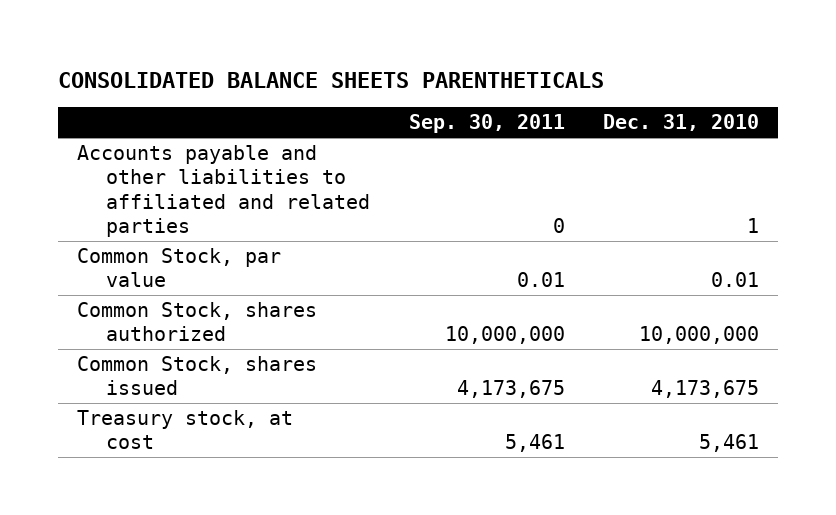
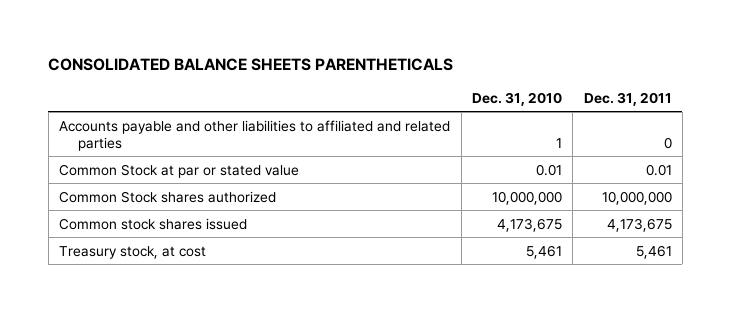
[408,113,565,133] Sep. 30, 2011 -> none
none -> [583,91,672,106] Dec. 31, 2011
[76,248,281,288] Common Stock, par value -> [59,163,300,178] Common Stock at par or stated value
[76,302,317,342] Common Stock, shares authorized -> [59,190,277,203] Common Stock shares authorized
[76,356,317,396] Common Stock, shares issued -> [59,217,248,230] Common stock shares issued

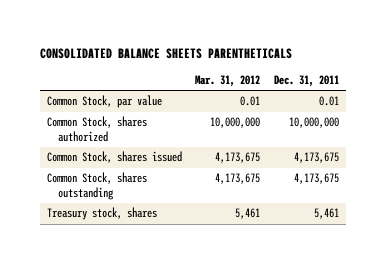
[471,91,562,106] Dec. 31, 2010 -> none
none -> [195,75,261,88] Mar. 31, 2012
[59,119,451,151] Accounts payable and other liabilities to affiliated and related parties -> none
[59,163,300,178] Common Stock at par or stated value -> [46,95,162,109] Common Stock, par value
[59,190,277,203] Common Stock shares authorized -> [46,116,147,142] Common Stock, shares authorized
[59,217,248,230] Common stock shares issued -> [46,151,182,164] Common Stock, shares issued
none -> [46,172,147,200] Common Stock, shares outstanding
[59,245,207,259] Treasury stock, at cost -> [46,207,157,221] Treasury stock, shares

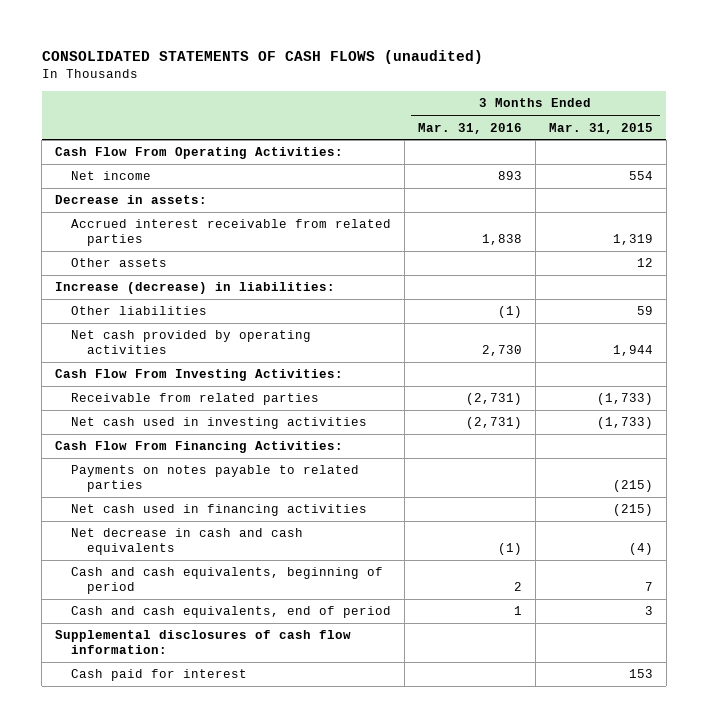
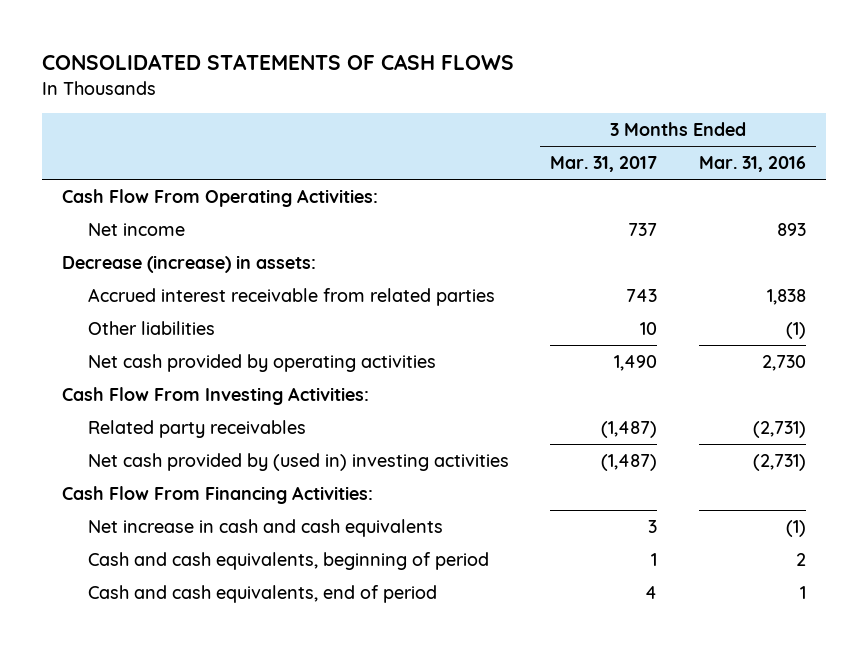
[41,50,483,65] CONSOLIDATED STATEMENTS OF CASH FLOWS (unaudited) -> [41,54,514,71] CONSOLIDATED STATEMENTS OF CASH FLOWS
[548,122,653,134] Mar. 31, 2015 -> none
none -> [550,156,658,173] Mar. 31, 2017
[55,195,208,205] Decrease in assets: -> [62,255,317,274] Decrease (increase) in assets:
[70,258,167,268] Other assets -> none
[55,282,336,295] Increase (decrease) in liabilities: -> none
[70,393,319,406] Receivable from related parties -> [88,420,307,439] Related party receivables
[70,417,367,430] Net cash used in investing activities -> [88,453,510,472] Net cash provided by (used in) investing activities
[70,465,359,493] Payments on notes payable to related parties -> none
[70,504,367,517] Net cash used in financing activities -> none
[70,528,303,556] Net decrease in cash and cash equivalents -> [88,519,444,538] Net increase in cash and cash equivalents
[55,630,352,655] Supplemental disclosures of cash flow information: -> none
[70,669,247,682] Cash paid for interest -> none

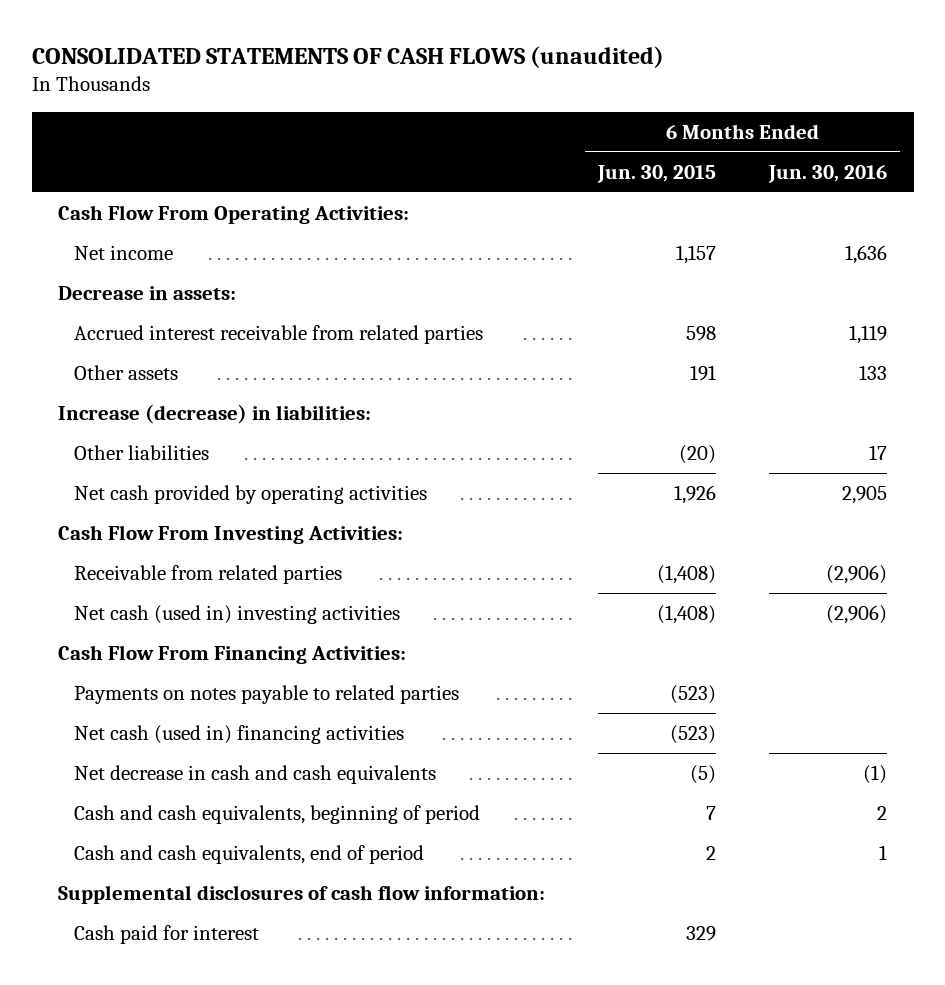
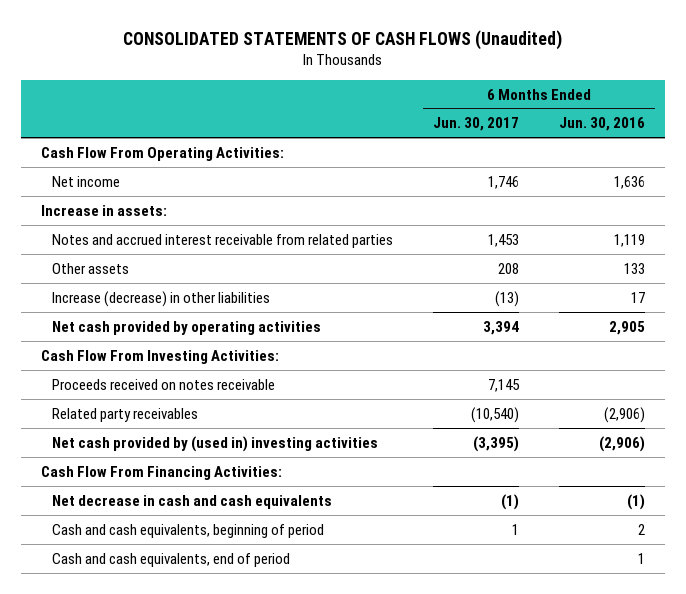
[31,45,664,68] CONSOLIDATED STATEMENTS OF CASH FLOWS (unaudited) -> [123,29,563,50] CONSOLIDATED STATEMENTS OF CASH FLOWS (Unaudited)
[597,164,717,183] Jun. 30, 2015 -> none
none -> [433,117,520,132] Jun. 30, 2017
[58,285,237,300] Decrease in assets: -> [41,204,168,216] Increase in assets:
[74,324,484,344] Accrued interest receivable from related parties -> [52,233,394,248] Notes and accrued interest receivable from related parties
[58,403,372,424] Increase (decrease) in liabilities: -> none
[74,444,210,460] Other liabilities -> [52,290,271,307] Increase (decrease) in other liabilities
none -> [52,378,276,390] Proceeds received on notes receivable
[74,564,343,584] Receivable from related parties -> [52,407,199,422] Related party receivables
[74,604,401,624] Net cash (used in) investing activities -> [52,435,379,452] Net cash provided by (used in) investing activities
[74,684,460,704] Payments on notes payable to related parties -> none
[74,724,405,744] Net cash (used in) financing activities -> none
[58,884,546,904] Supplemental disclosures of cash flow information: -> none
[74,924,260,944] Cash paid for interest -> none

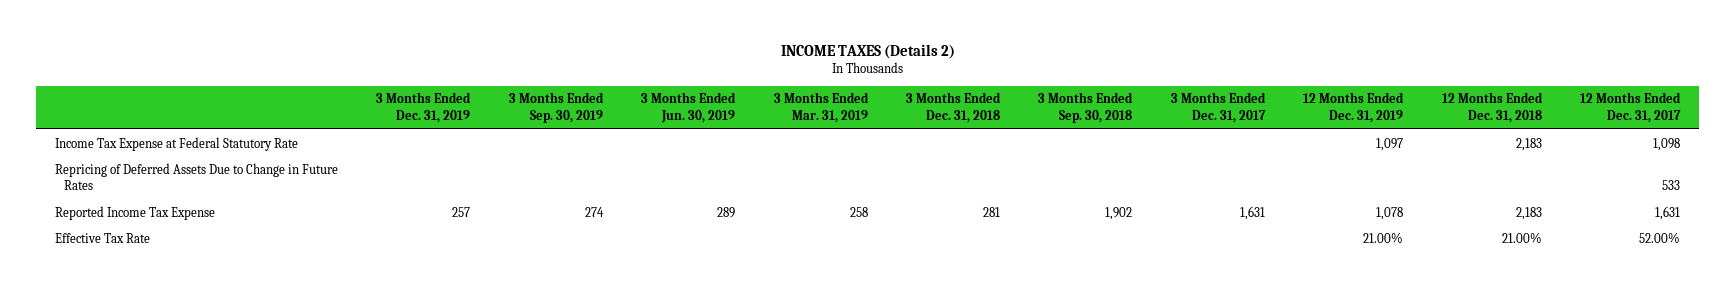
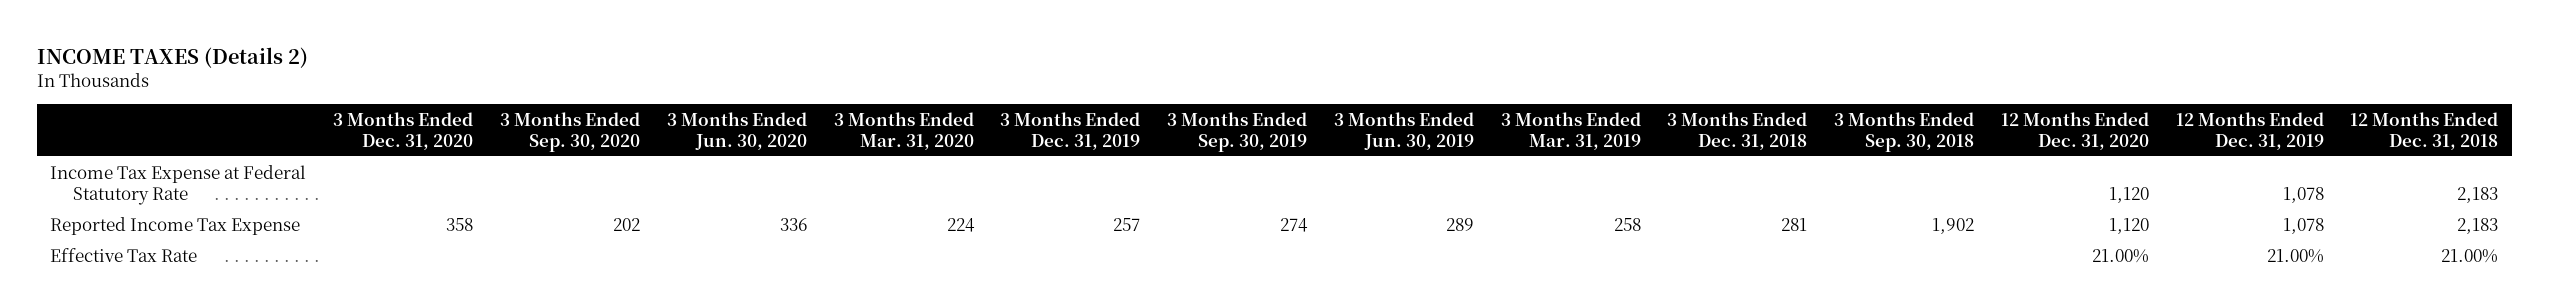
[1170,92,1266,123] 3 Months Ended Dec. 31, 2017 -> none
[1580,92,1682,123] 12 Months Ended Dec. 31, 2017 -> none
none -> [333,111,474,150] 3 Months Ended Dec. 31, 2020
none -> [499,111,640,152] 3 Months Ended Sep. 30, 2020
none -> [666,111,807,150] 3 Months Ended Jun. 30, 2020
none -> [833,111,974,150] 3 Months Ended Mar. 31, 2020
none -> [2000,111,2149,150] 12 Months Ended Dec. 31, 2020
[54,162,338,190] Repricing of Deferred Assets Due to Change in Future Rates -> none
[1376,137,1404,151] 1,097 -> [2282,186,2324,203] 1,078

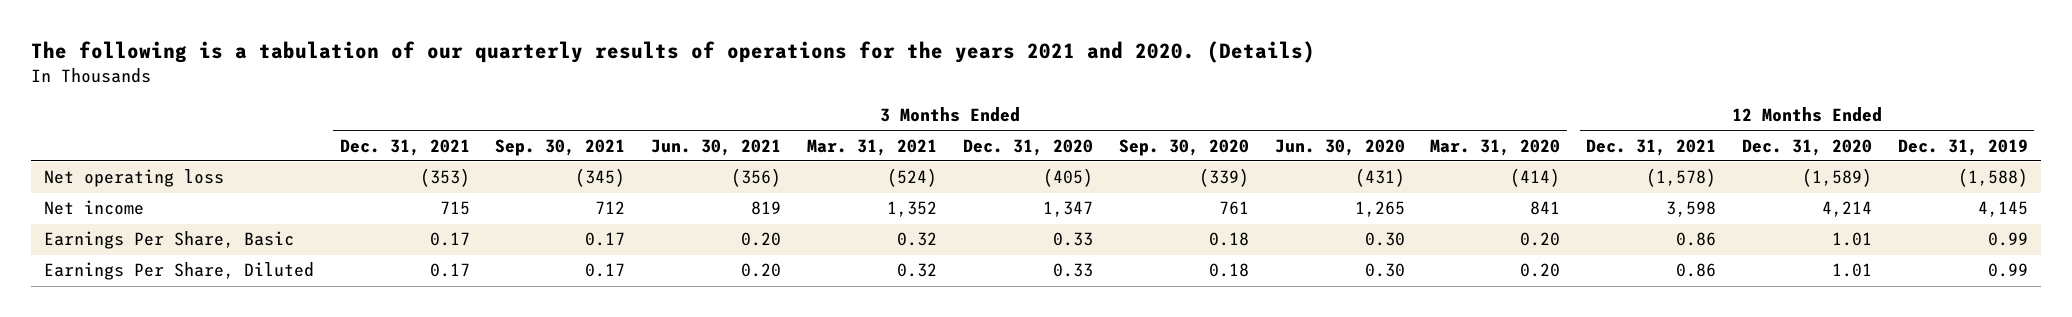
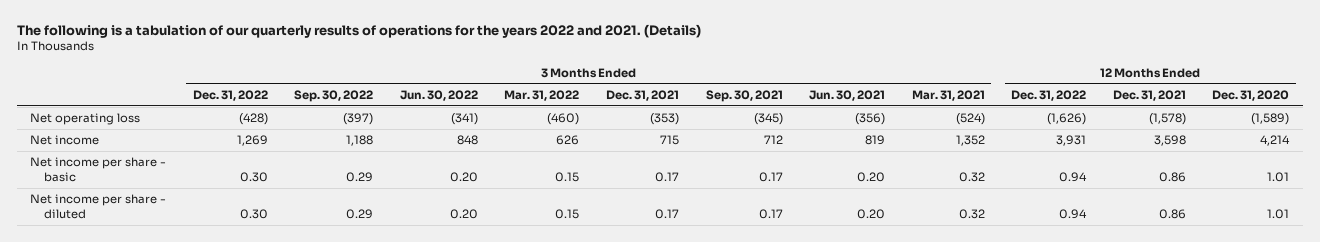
[30,41,1315,64] The following is a tabulation of our quarterly results of operations for the years 2021 and 2020. (Details) -> [16,23,701,38] The following is a tabulation of our quarterly results of operations for the years 2022 and 2021. (Details)
[962,138,1093,156] Dec. 31, 2020 -> none
[1118,138,1249,156] Sep. 30, 2020 -> none
[1274,138,1405,156] Jun. 30, 2020 -> none
[1430,138,1561,156] Mar. 31, 2020 -> none
[1897,138,2028,156] Dec. 31, 2019 -> none
none -> [192,90,268,102] Dec. 31, 2022
none -> [294,90,374,103] Sep. 30, 2022
none -> [399,90,478,102] Jun. 30, 2022
none -> [504,90,580,102] Mar. 31, 2022
none -> [1011,90,1087,102] Dec. 31, 2022
[43,231,294,250] Earnings Per Share, Basic -> [30,157,167,183] Net income per share - basic
[43,262,314,281] Earnings Per Share, Diluted -> [30,194,167,220] Net income per share - diluted

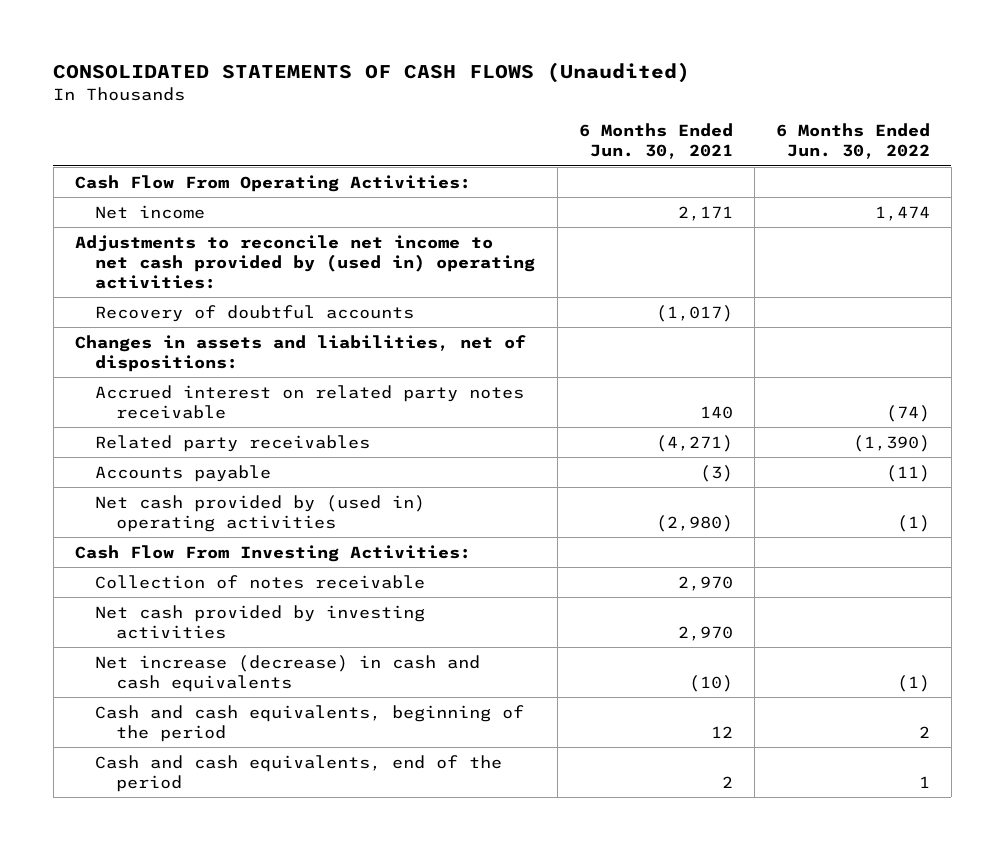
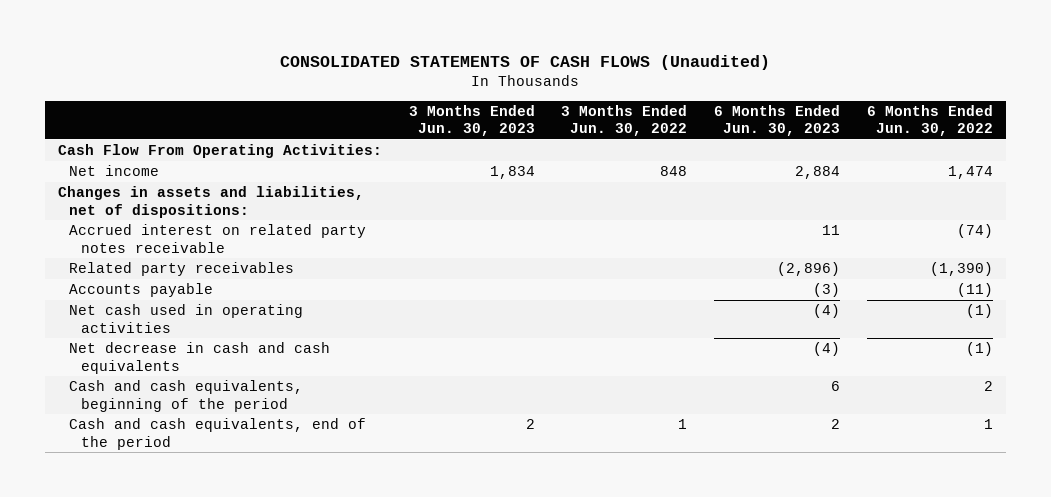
[578,123,733,160] 6 Months Ended Jun. 30, 2021 -> none
none -> [408,104,535,137] 3 Months Ended Jun. 30, 2023
none -> [561,104,688,137] 3 Months Ended Jun. 30, 2022
none -> [714,104,841,137] 6 Months Ended Jun. 30, 2023
[74,234,536,289] Adjustments to reconcile net income to net cash provided by (used in) operating activities: -> none
[95,304,415,322] Recovery of doubtful accounts -> none
[74,544,471,562] Cash Flow From Investing Activities: -> none
[95,574,426,589] Collection of notes receivable -> none
[95,604,426,639] Net cash provided by investing activities -> none
[95,494,426,532] Net cash provided by (used in) operating activities -> [69,304,304,333] Net cash used in operating activities
[95,654,481,692] Net increase (decrease) in cash and cash equivalents -> [69,342,331,374] Net decrease in cash and cash equivalents

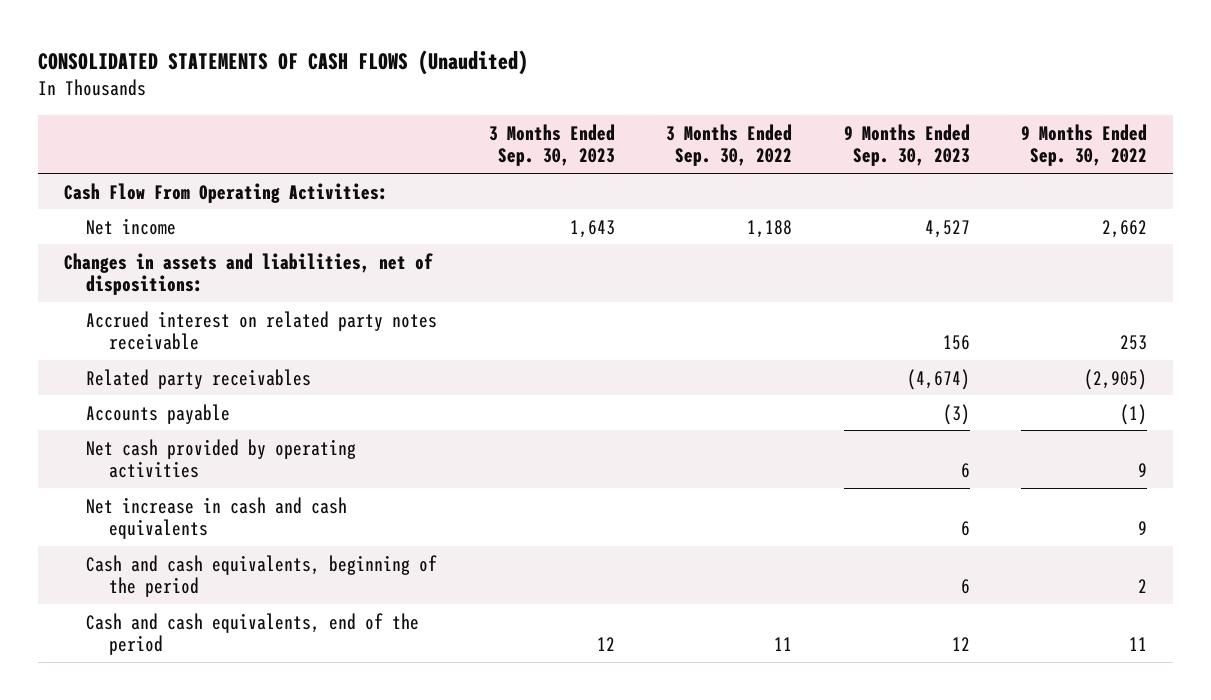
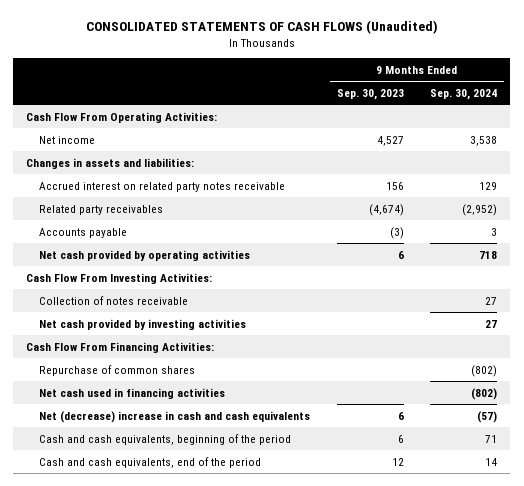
[488,123,615,167] 3 Months Ended Sep. 30, 2023 -> none
[666,123,793,167] 3 Months Ended Sep. 30, 2022 -> none
[1021,123,1148,167] 9 Months Ended Sep. 30, 2022 -> none
none -> [430,89,498,101] Sep. 30, 2024
[64,252,434,296] Changes in assets and liabilities, net of dispositions: -> [26,157,195,169] Changes in assets and liabilities:
none -> [26,272,213,284] Cash Flow From Investing Activities:
none -> [39,295,189,305] Collection of notes receivable
none -> [39,318,247,330] Net cash provided by investing activities
none -> [26,341,215,353] Cash Flow From Financing Activities:
none -> [39,364,196,376] Repurchase of common shares
none -> [39,387,226,399] Net cash used in financing activities
[86,496,348,540] Net increase in cash and cash equivalents -> [39,410,311,423] Net (decrease) increase in cash and cash equivalents

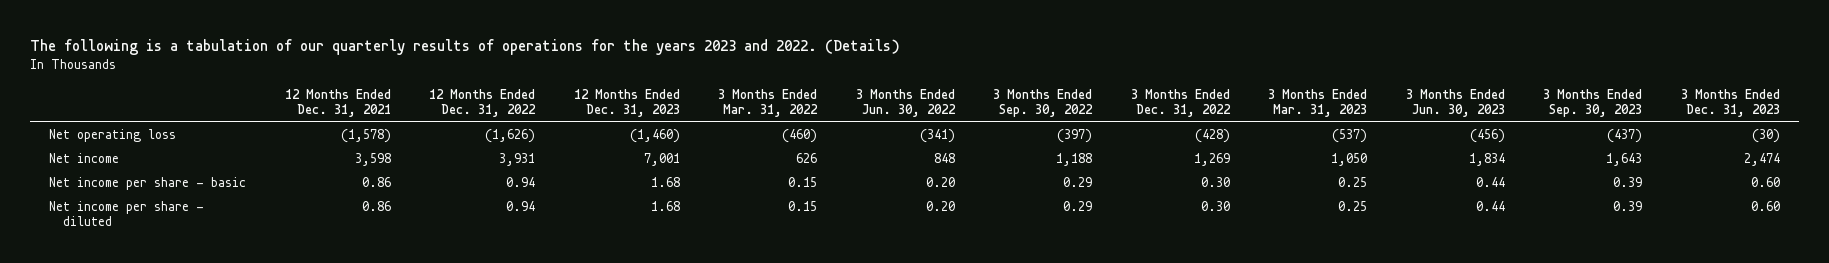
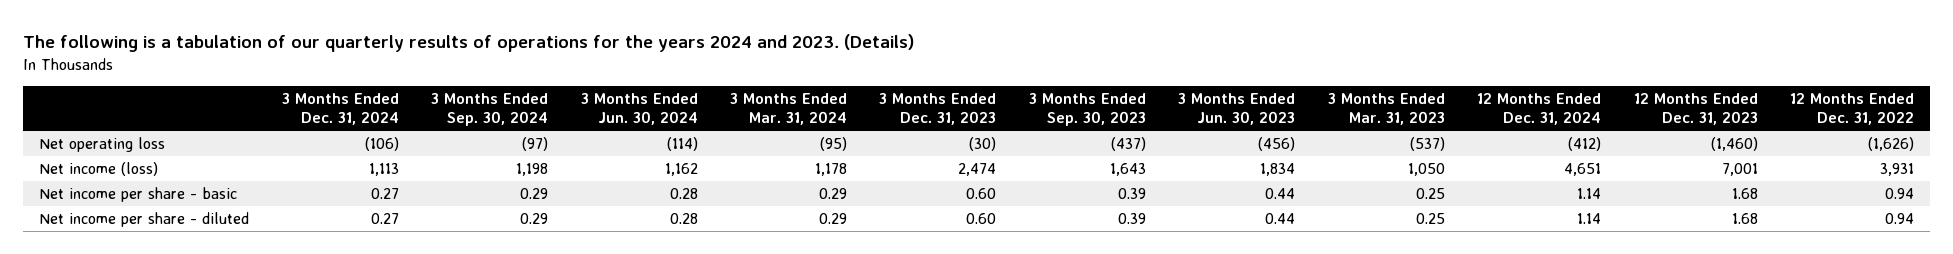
[30,38,901,55] The following is a tabulation of our quarterly results of operations for the years 2023 and 2022. (Details) -> [23,34,915,53] The following is a tabulation of our quarterly results of operations for the years 2024 and 2023. (Details)
[284,88,391,117] 12 Months Ended Dec. 31, 2021 -> none
[718,88,819,117] 3 Months Ended Mar. 31, 2022 -> none
[855,88,956,117] 3 Months Ended Jun. 30, 2022 -> none
[993,88,1094,117] 3 Months Ended Sep. 30, 2022 -> none
[1130,88,1231,117] 3 Months Ended Dec. 31, 2022 -> none
none -> [281,93,399,126] 3 Months Ended Dec. 31, 2024
none -> [431,93,549,127] 3 Months Ended Sep. 30, 2024
none -> [580,93,698,126] 3 Months Ended Jun. 30, 2024
none -> [730,93,848,126] 3 Months Ended Mar. 31, 2024
none -> [1477,93,1602,126] 12 Months Ended Dec. 31, 2024
[49,152,120,163] Net income -> [39,161,159,176] Net income (loss)

